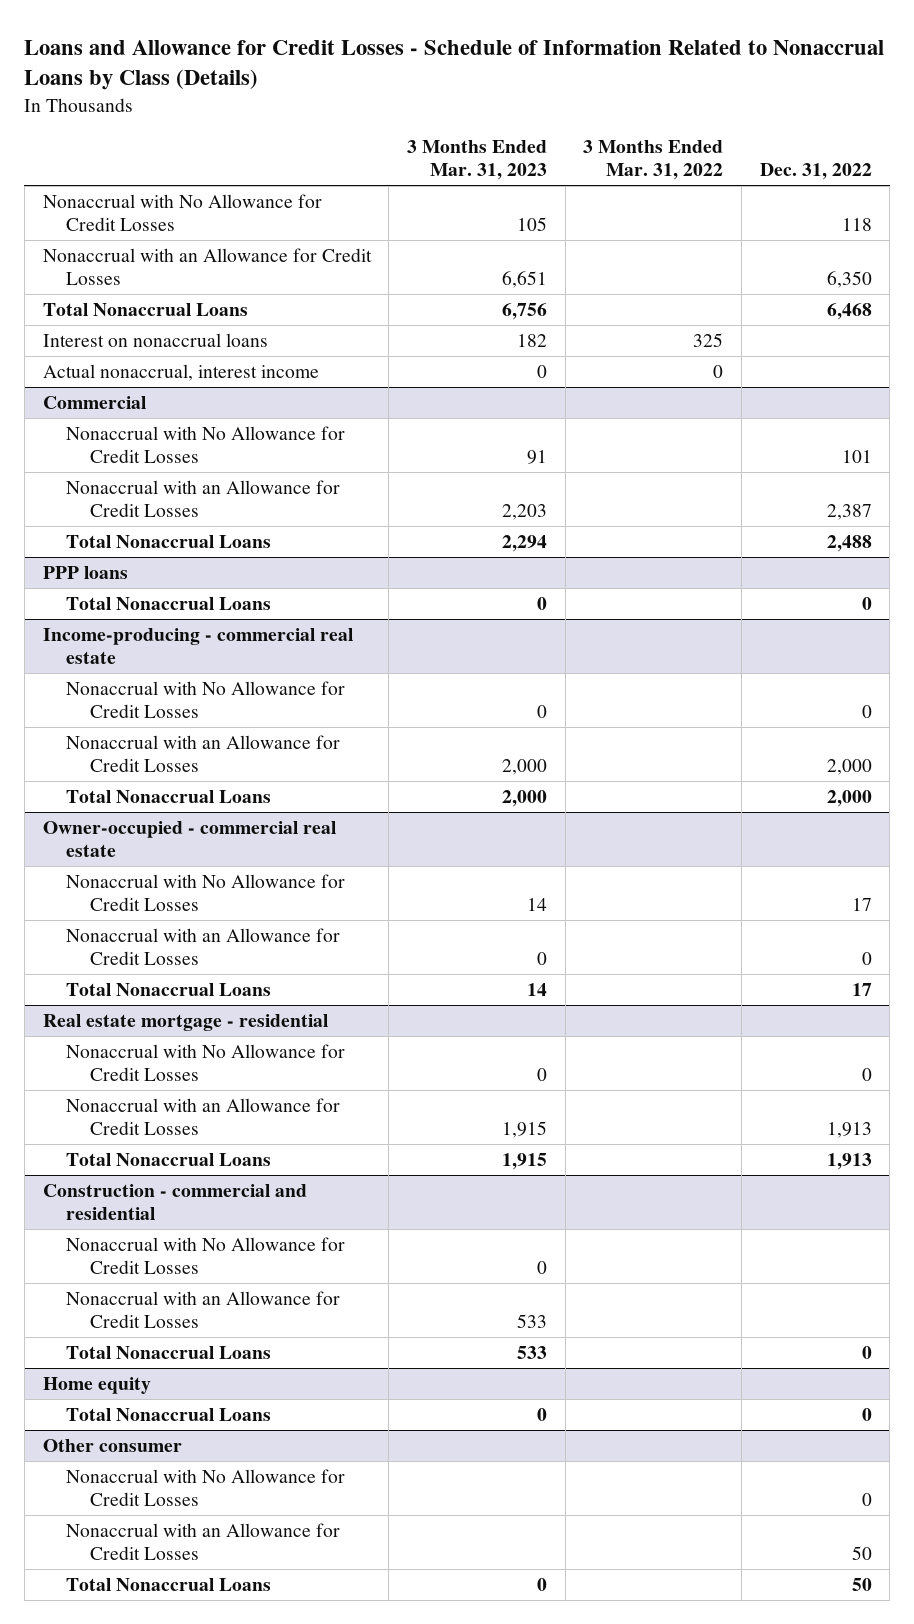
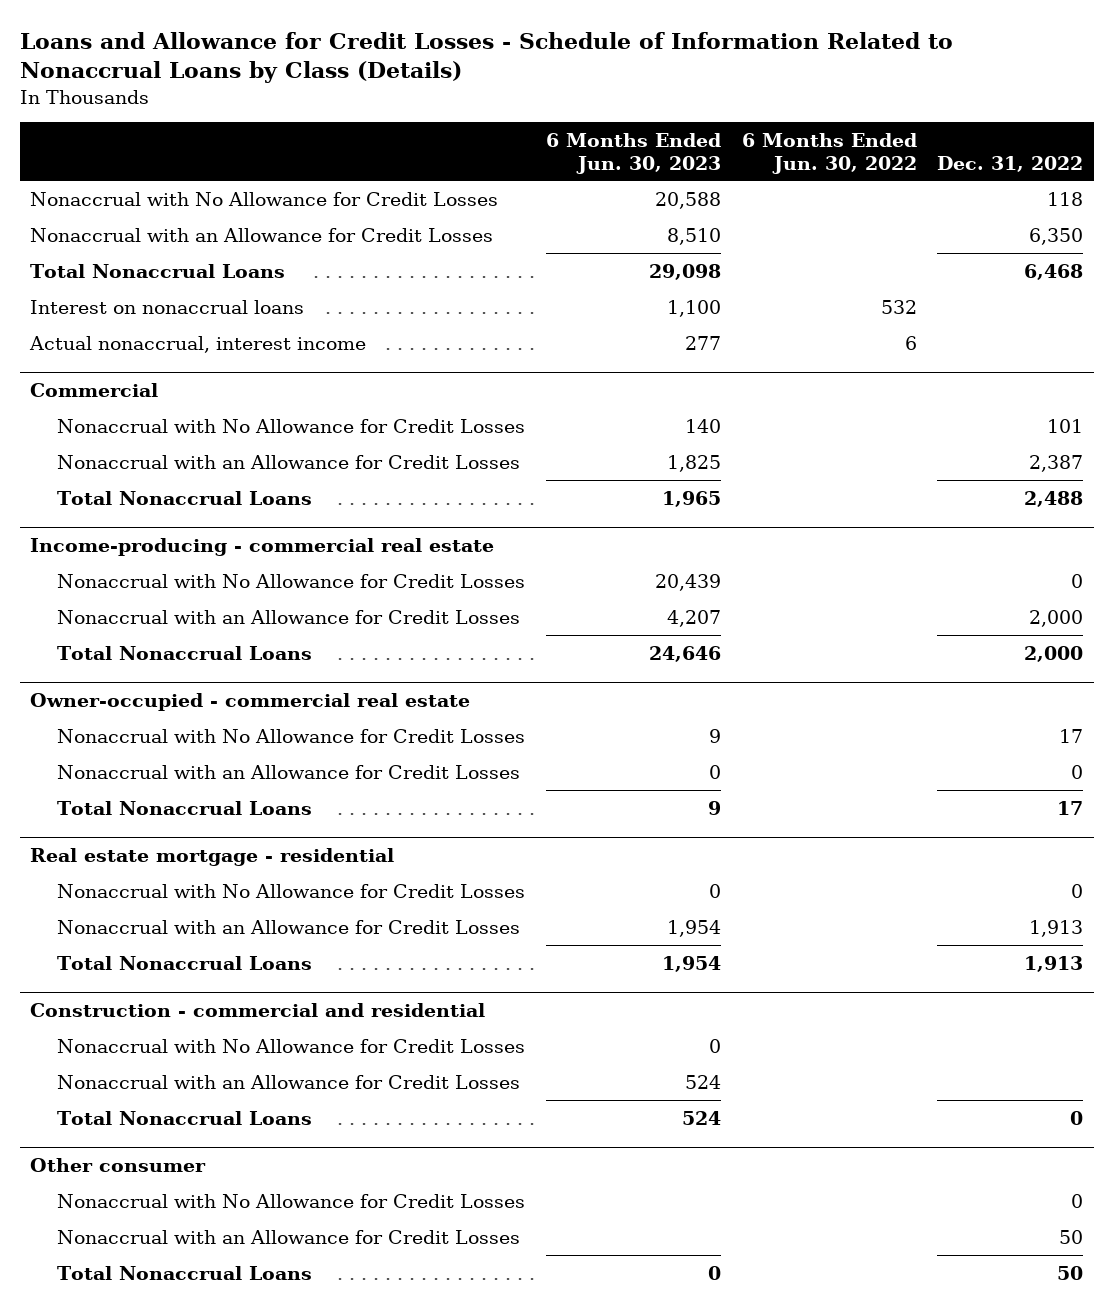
[406,139,547,181] 3 Months Ended Mar. 31, 2023 -> none
[583,139,724,181] 3 Months Ended Mar. 31, 2022 -> none
none -> [545,133,721,174] 6 Months Ended Jun. 30, 2023
none -> [741,133,917,174] 6 Months Ended Jun. 30, 2022
[42,565,128,579] PPP loans -> none
[66,596,272,610] Total Nonaccrual Loans -> none
[42,1376,151,1394] Home equity -> none
[66,1407,272,1421] Total Nonaccrual Loans -> none

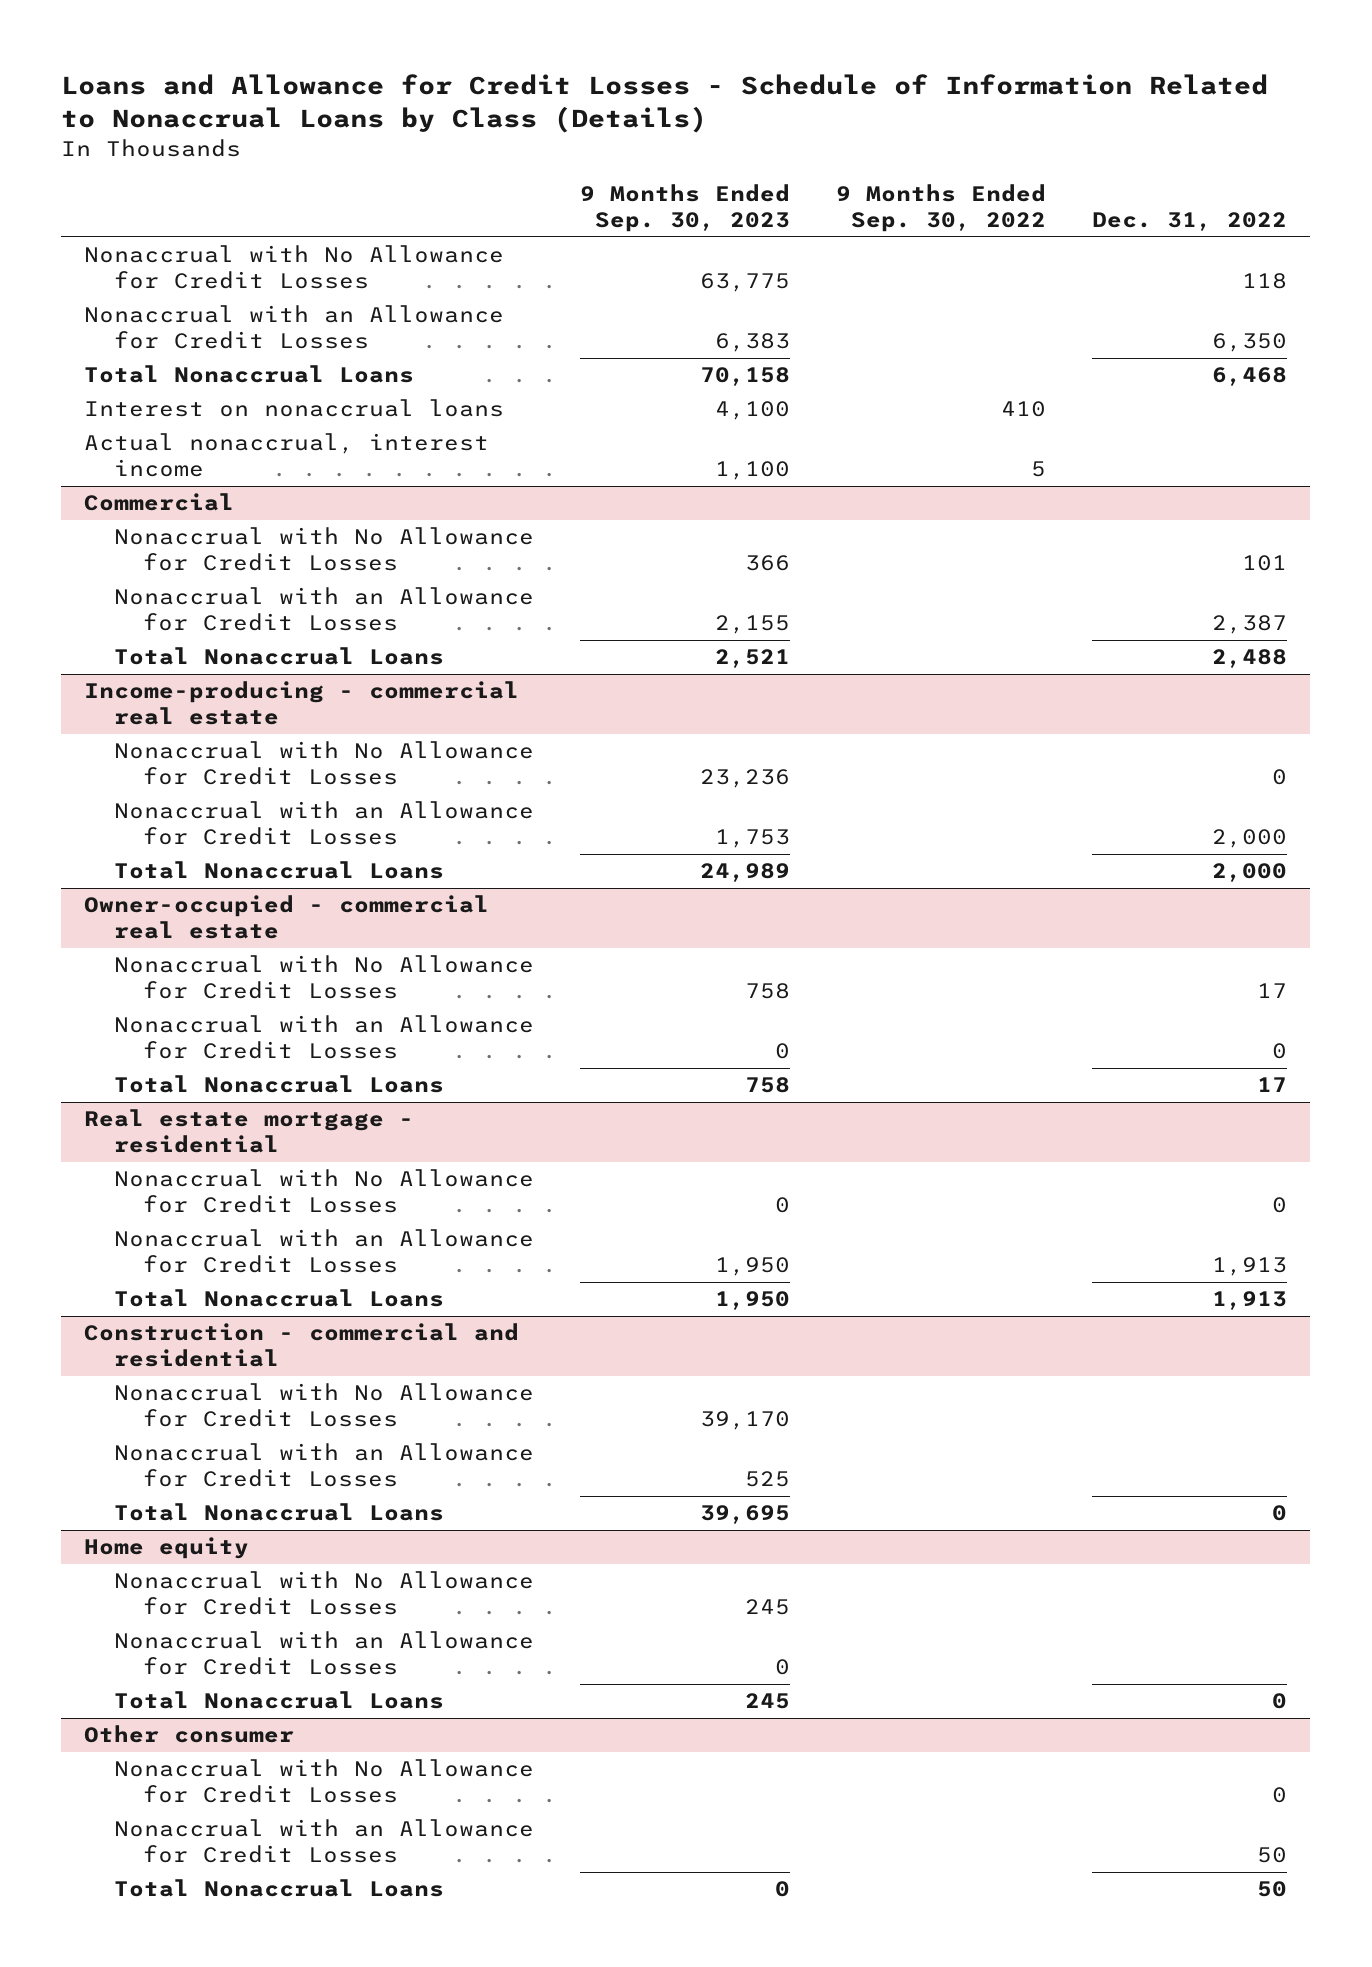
[545,133,721,174] 6 Months Ended Jun. 30, 2023 -> none
[741,133,917,174] 6 Months Ended Jun. 30, 2022 -> none
none -> [579,184,790,233] 9 Months Ended Sep. 30, 2023
none -> [836,184,1047,233] 9 Months Ended Sep. 30, 2022
none -> [84,1537,250,1560] Home equity
none -> [113,1571,534,1616] Nonaccrual with No Allowance for Credit Losses
none -> [113,1631,534,1676] Nonaccrual with an Allowance for Credit Losses
none -> [113,1691,444,1710] Total Nonaccrual Loans

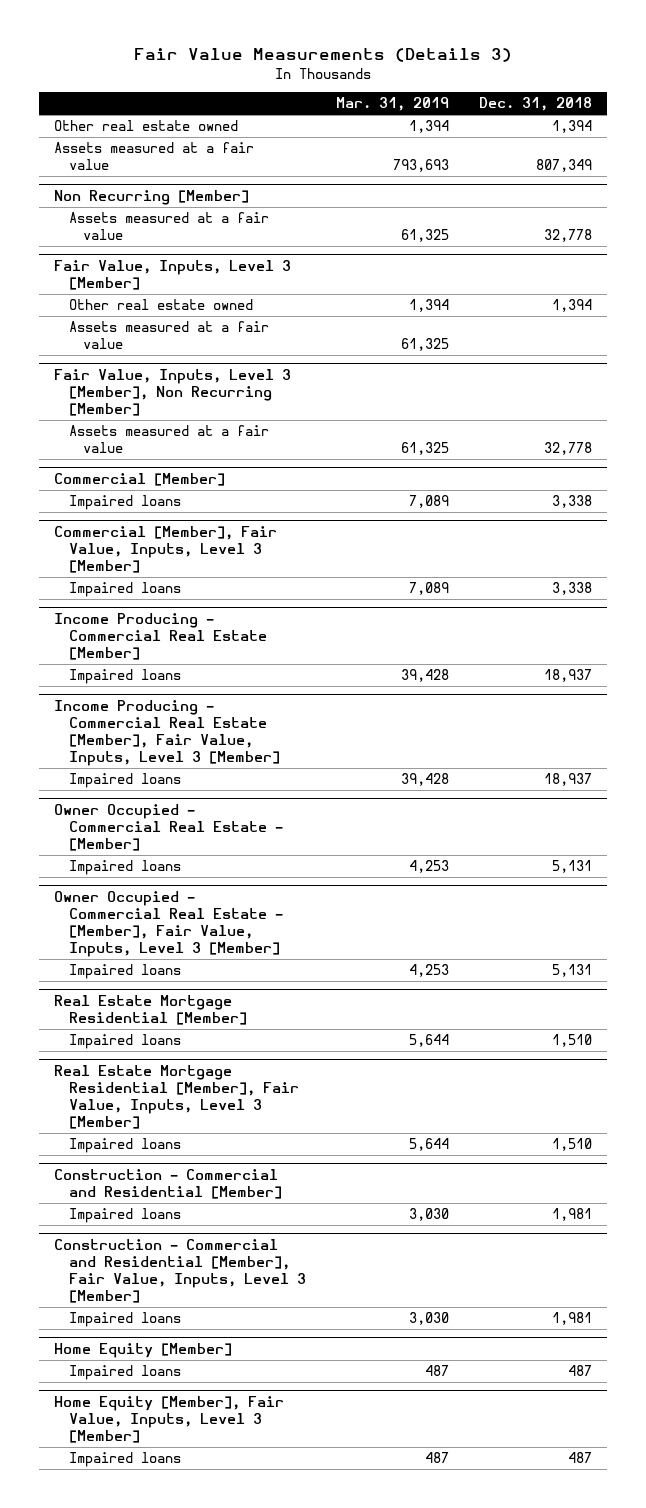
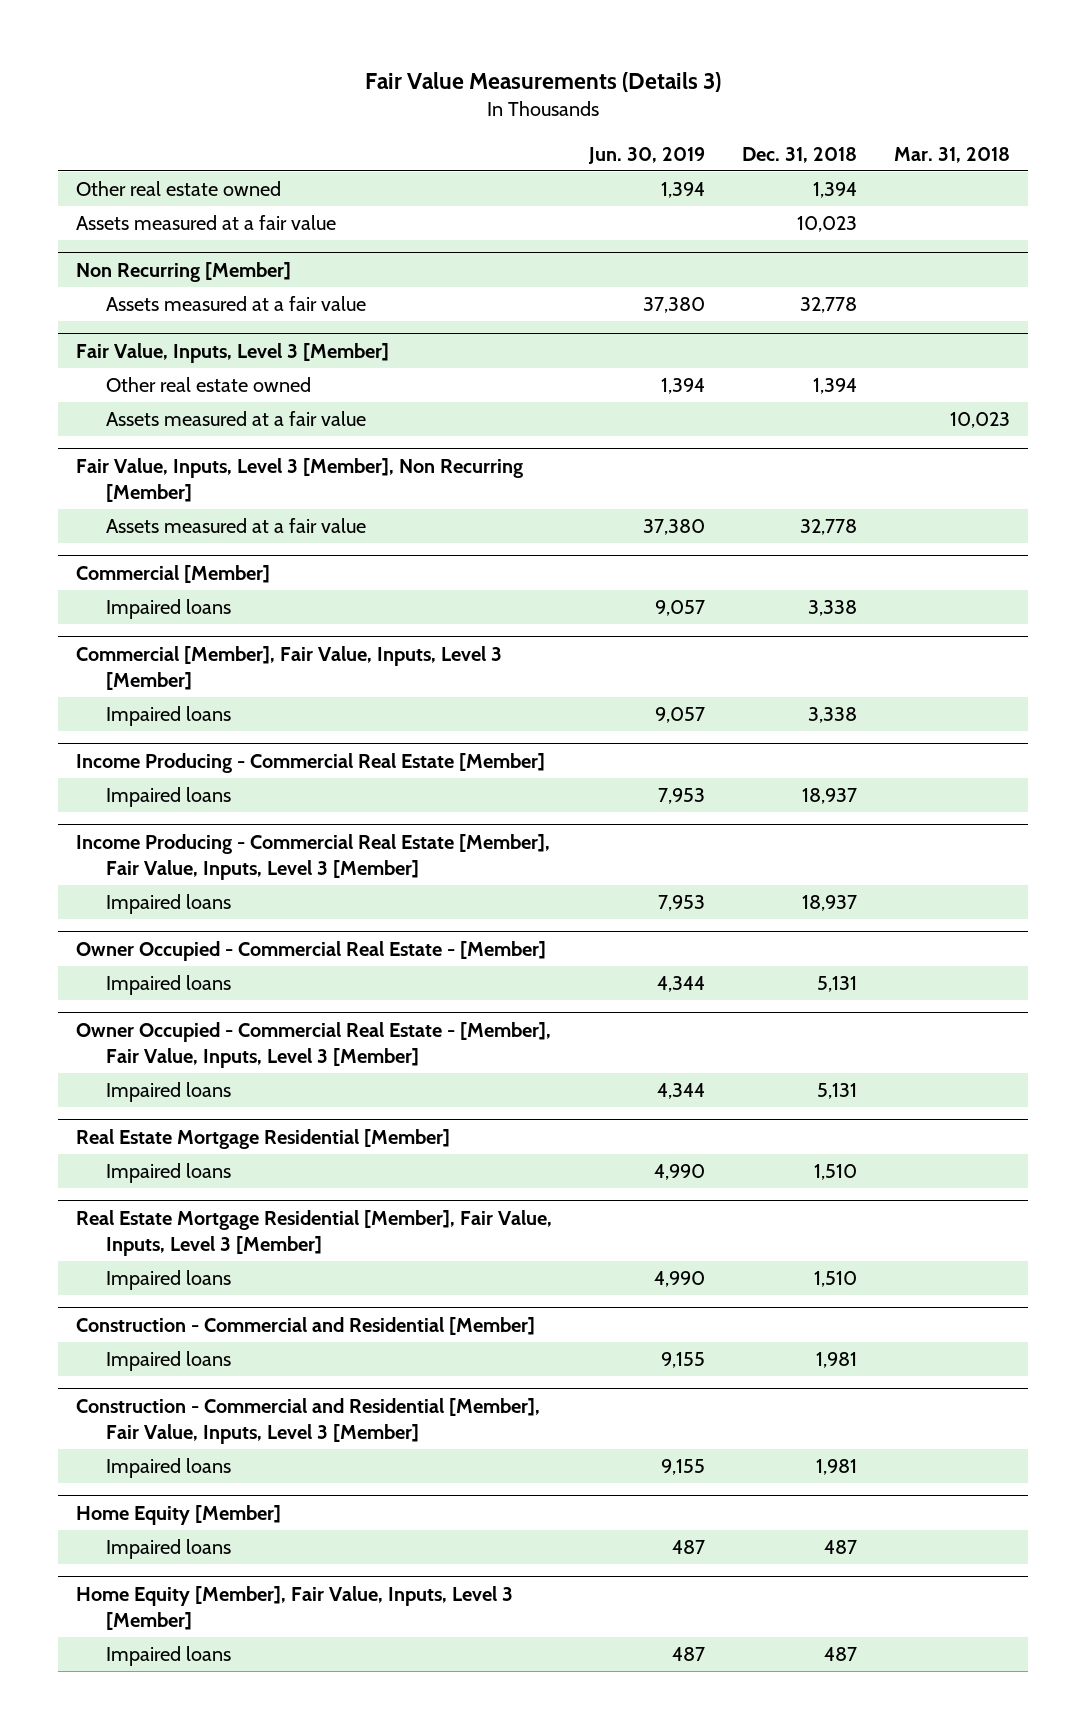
[335,97,449,112] Mar. 31, 2019 -> none
none -> [588,146,706,164] Jun. 30, 2019
none -> [894,146,1011,163] Mar. 31, 2018
[535,159,592,173] 807,349 -> [797,216,858,233] 10,023

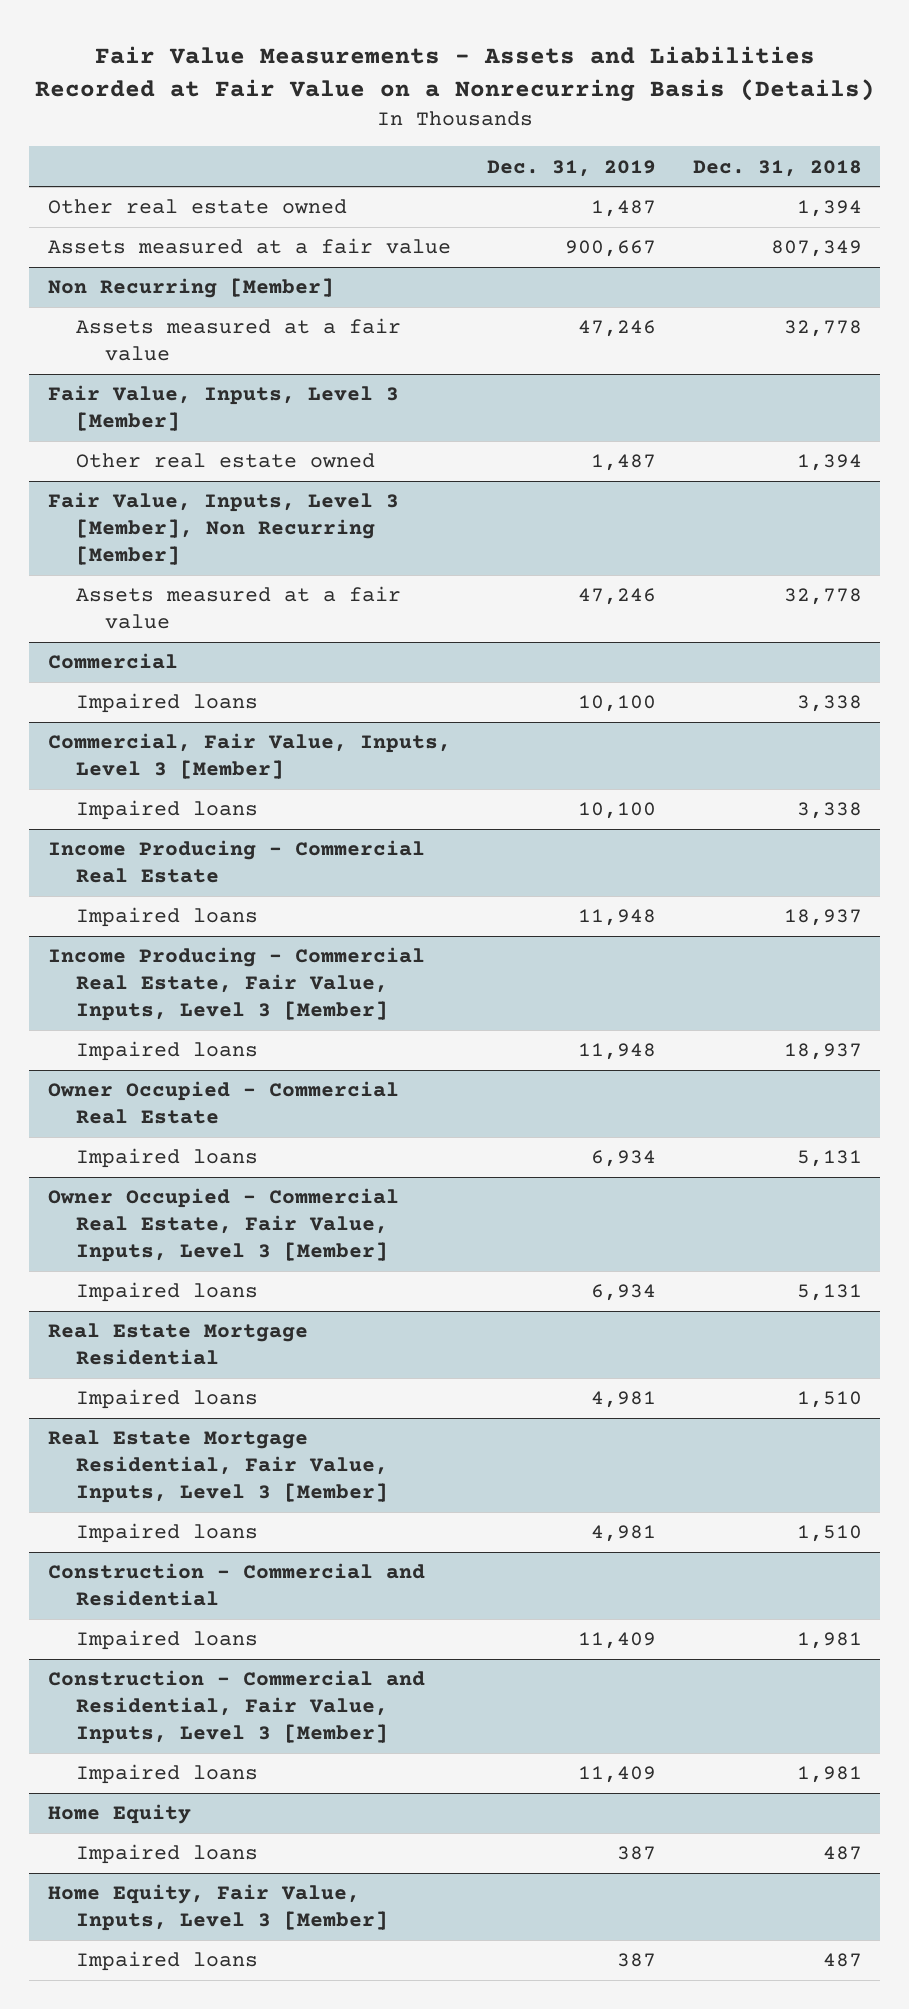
[365,72,722,93] Fair Value Measurements (Details 3) -> [34,45,875,101] Fair Value Measurements - Assets and Liabilities Recorded at Fair Value on a Nonrecurring Basis (Details)
[588,146,706,164] Jun. 30, 2019 -> none
[894,146,1011,163] Mar. 31, 2018 -> none
none -> [487,159,657,177] Dec. 31, 2019
[797,216,858,233] 10,023 -> [770,240,862,258] 807,349
[105,411,366,427] Assets measured at a fair value -> none
[76,565,271,584] Commercial [Member] -> [47,653,178,670] Commercial
[76,646,503,690] Commercial [Member], Fair Value, Inputs, Level 3 [Member] -> [47,733,451,780] Commercial, Fair Value, Inputs, Level 3 [Member]
[76,753,546,774] Income Producing - Commercial Real Estate [Member] -> [47,840,425,884] Income Producing - Commercial Real Estate
[76,834,551,880] Income Producing - Commercial Real Estate [Member], Fair Value, Inputs, Level 3 [Member] -> [47,947,425,1022] Income Producing - Commercial Real Estate, Fair Value, Inputs, Level 3 [Member]
[76,941,547,962] Owner Occupied - Commercial Real Estate - [Member] -> [47,1081,399,1125] Owner Occupied - Commercial Real Estate
[76,1022,552,1068] Owner Occupied - Commercial Real Estate - [Member], Fair Value, Inputs, Level 3 [Member] -> [47,1188,399,1263] Owner Occupied - Commercial Real Estate, Fair Value, Inputs, Level 3 [Member]
[76,1129,451,1150] Real Estate Mortgage Residential [Member] -> [47,1323,308,1366] Real Estate Mortgage Residential
[76,1210,553,1256] Real Estate Mortgage Residential [Member], Fair Value, Inputs, Level 3 [Member] -> [47,1430,389,1504] Real Estate Mortgage Residential, Fair Value, Inputs, Level 3 [Member]
[76,1317,536,1336] Construction - Commercial and Residential [Member] -> [47,1563,425,1607] Construction - Commercial and Residential
[76,1398,541,1444] Construction - Commercial and Residential [Member], Fair Value, Inputs, Level 3 [Member] -> [47,1670,425,1745] Construction - Commercial and Residential, Fair Value, Inputs, Level 3 [Member]
[76,1505,282,1526] Home Equity [Member] -> [47,1804,191,1825] Home Equity
[76,1586,514,1630] Home Equity [Member], Fair Value, Inputs, Level 3 [Member] -> [47,1884,389,1932] Home Equity, Fair Value, Inputs, Level 3 [Member]

